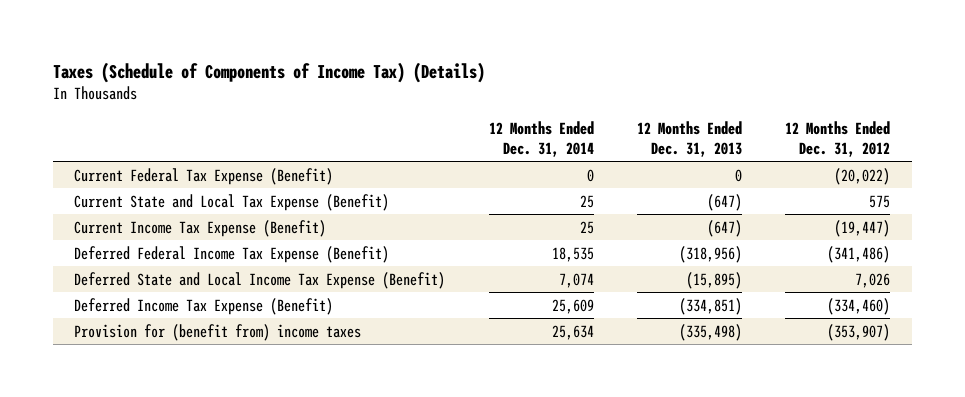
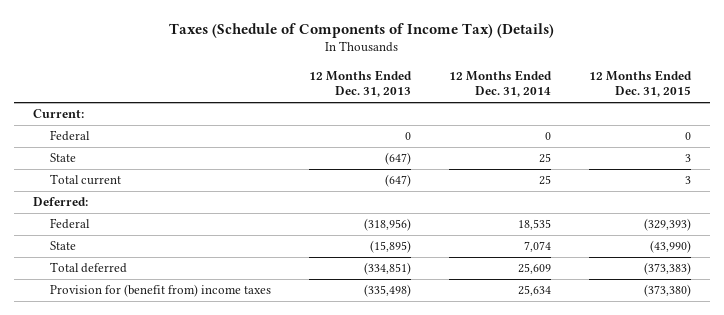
[785,120,891,157] 12 Months Ended Dec. 31, 2012 -> none
none -> [588,69,692,98] 12 Months Ended Dec. 31, 2015
none -> [32,109,84,119] Current:
[74,167,334,185] Current Federal Tax Expense (Benefit) -> [49,130,90,142] Federal
[74,193,390,211] Current State and Local Tax Expense (Benefit) -> [49,153,76,163] State
[74,219,327,237] Current Income Tax Expense (Benefit) -> [49,174,121,186] Total current
none -> [32,197,88,207] Deferred:
[74,245,390,263] Deferred Federal Income Tax Expense (Benefit) -> [49,218,90,230] Federal
[74,271,446,289] Deferred State and Local Income Tax Expense (Benefit) -> [49,241,76,251] State
[74,297,334,315] Deferred Income Tax Expense (Benefit) -> [49,262,127,274] Total deferred

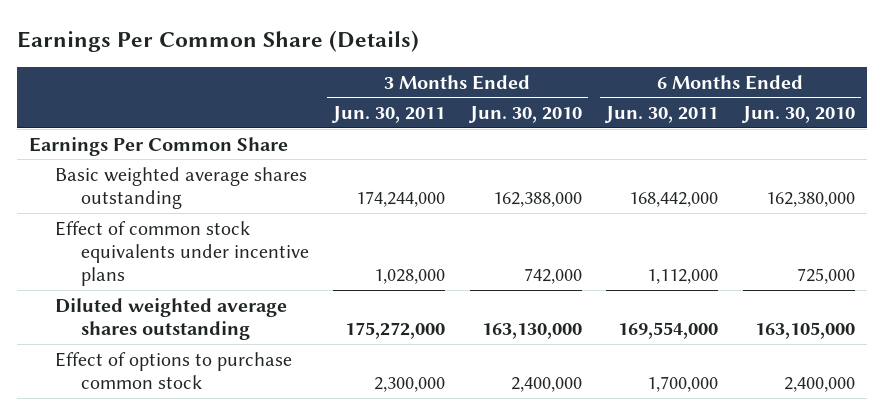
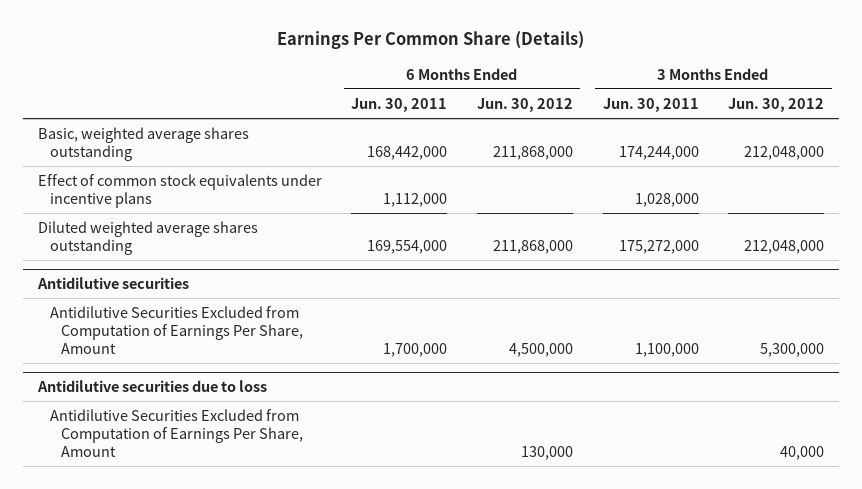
[467,106,582,124] Jun. 30, 2010 -> none
[740,106,855,124] Jun. 30, 2010 -> none
none -> [476,97,573,112] Jun. 30, 2012
none -> [728,97,825,112] Jun. 30, 2012
[28,136,288,156] Earnings Per Common Share -> none
[54,166,307,209] Basic weighted average shares outstanding -> [37,126,249,161] Basic, weighted average shares outstanding
[54,351,292,389] Effect of options to purchase common stock -> none
none -> [36,276,189,289] Antidilutive securities
none -> [49,305,304,354] Antidilutive Securities Excluded from Computation of Earnings Per Share, Amount
none -> [36,379,267,392] Antidilutive securities due to loss
none -> [49,408,304,457] Antidilutive Securities Excluded from Computation of Earnings Per Share, Amount

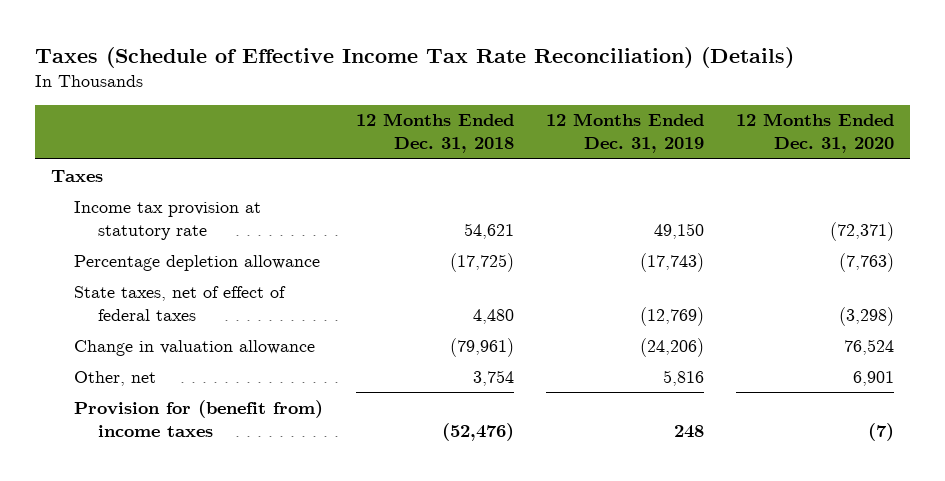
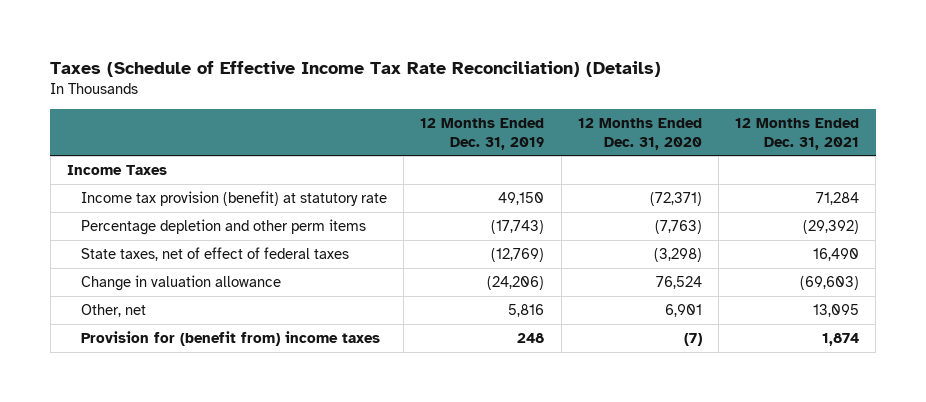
[355,113,514,154] 12 Months Ended Dec. 31, 2018 -> none
none -> [735,118,860,150] 12 Months Ended Dec. 31, 2021
[51,169,104,182] Taxes -> [66,165,167,176] Income Taxes
[74,200,262,240] Income tax provision at statutory rate -> [81,191,388,207] Income tax provision (benefit) at statutory rate
[74,254,321,271] Percentage depletion allowance -> [81,219,367,236] Percentage depletion and other perm items

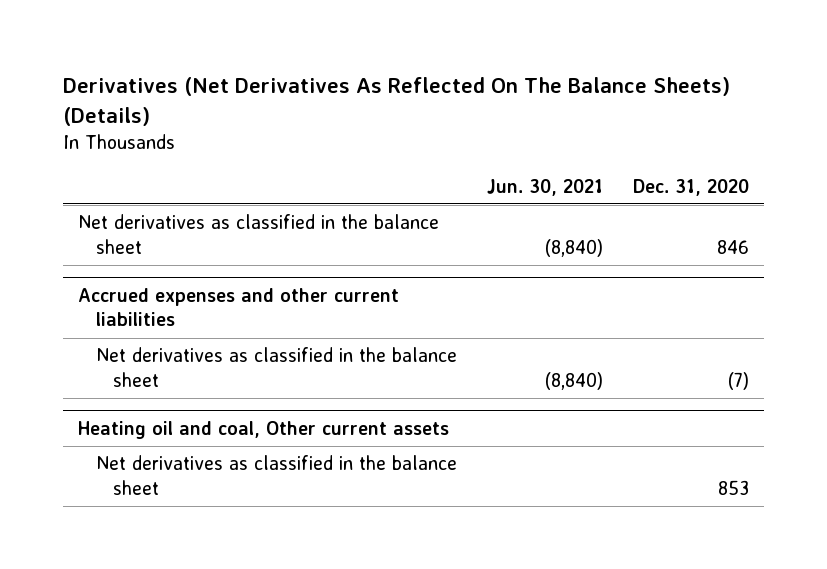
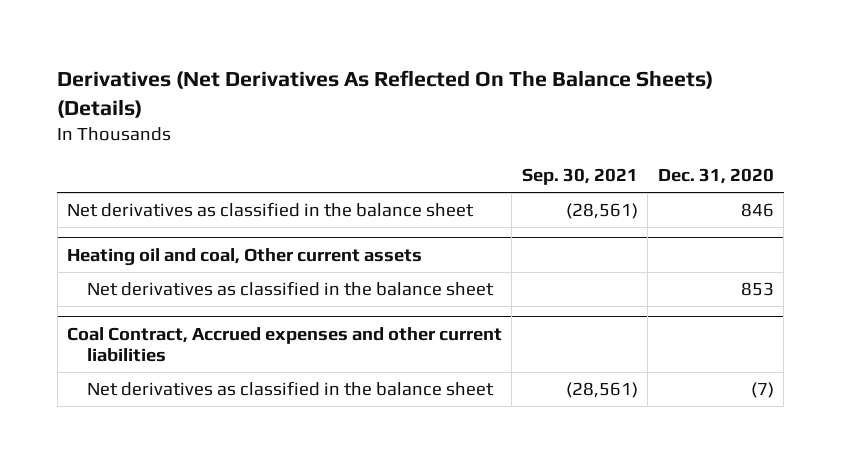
[486,178,603,196] Jun. 30, 2021 -> none
none -> [521,168,638,186] Sep. 30, 2021
[78,287,400,327] Accrued expenses and other current liabilities -> none
[95,347,457,387] Net derivatives as classified in the balance sheet -> none
none -> [67,326,503,363] Coal Contract, Accrued expenses and other current liabilities
none -> [87,380,495,396] Net derivatives as classified in the balance sheet

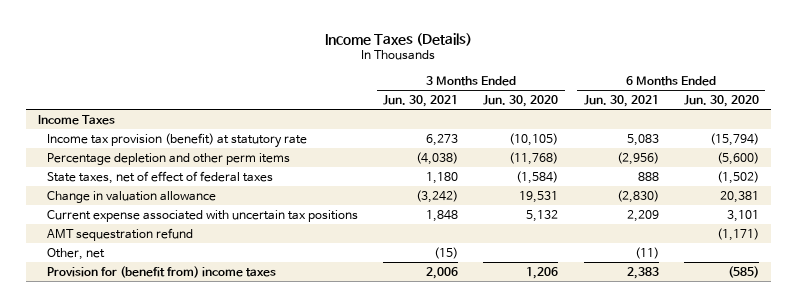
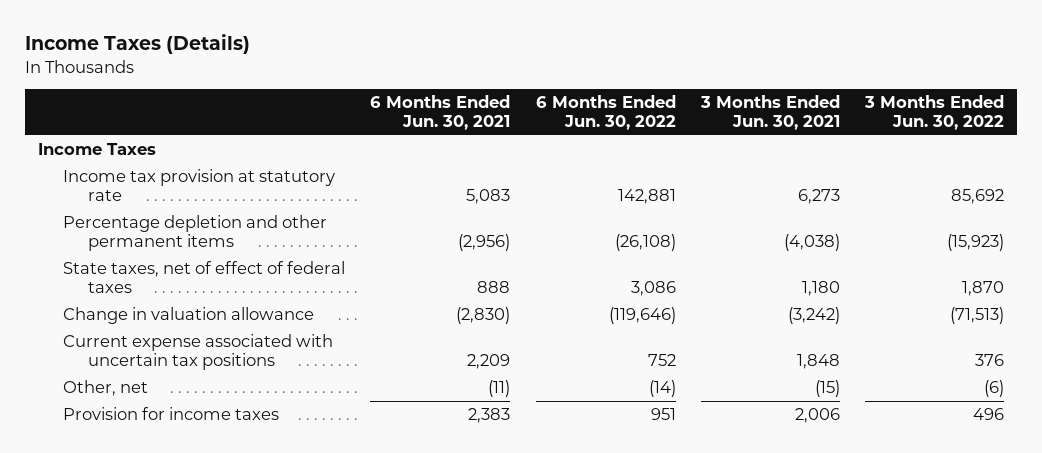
[483,94,559,107] Jun. 30, 2020 -> none
[683,94,759,107] Jun. 30, 2020 -> none
none -> [535,95,676,131] 6 Months Ended Jun. 30, 2022
none -> [864,95,1005,131] 3 Months Ended Jun. 30, 2022
[47,132,308,148] Income tax provision (benefit) at statutory rate -> [62,169,335,202] Income tax provision at statutory rate
[47,152,291,165] Percentage depletion and other perm items -> [62,215,327,252] Percentage depletion and other permanent items
[47,227,194,241] AMT sequestration refund -> none
[47,265,277,278] Provision for (benefit from) income taxes -> [62,407,279,421] Provision for income taxes

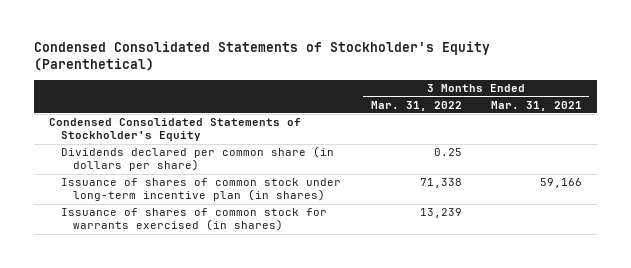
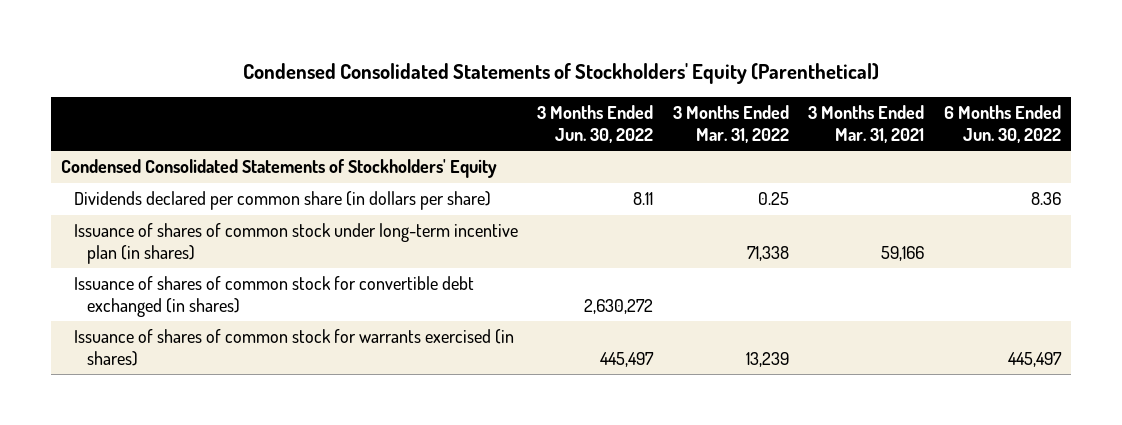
[34,40,491,71] Condensed Consolidated Statements of Stockholder's Equity (Parenthetical) -> [242,62,879,84] Condensed Consolidated Statements of Stockholders' Equity (Parenthetical)
none -> [537,105,654,143] 3 Months Ended Jun. 30, 2022
none -> [943,105,1061,143] 6 Months Ended Jun. 30, 2022
[48,118,301,142] Condensed Consolidated Statements of Stockholder's Equity -> [60,159,497,179] Condensed Consolidated Statements of Stockholders' Equity
none -> [73,276,474,317] Issuance of shares of common stock for convertible debt exchanged (in shares)

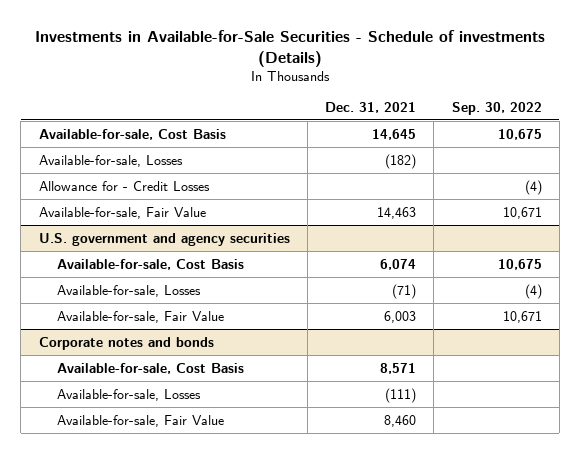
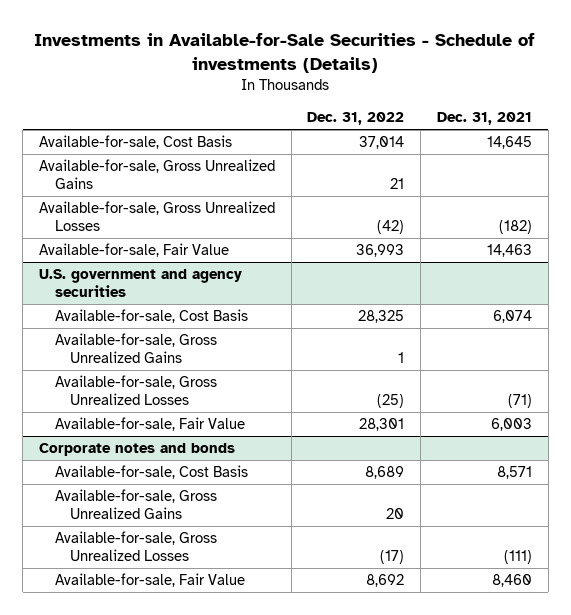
[451,101,542,115] Sep. 30, 2022 -> none
none -> [307,112,405,126] Dec. 31, 2022
[38,180,210,191] Allowance for - Credit Losses -> none
none -> [38,159,275,190] Available-for-sale, Gross Unrealized Gains
[38,154,183,167] Available-for-sale, Losses -> [38,201,275,232] Available-for-sale, Gross Unrealized Losses
none -> [54,333,217,364] Available-for-sale, Gross Unrealized Gains
[57,284,202,297] Available-for-sale, Losses -> [54,375,217,406] Available-for-sale, Gross Unrealized Losses
none -> [54,489,217,520] Available-for-sale, Gross Unrealized Gains
[57,388,202,401] Available-for-sale, Losses -> [54,531,217,562] Available-for-sale, Gross Unrealized Losses

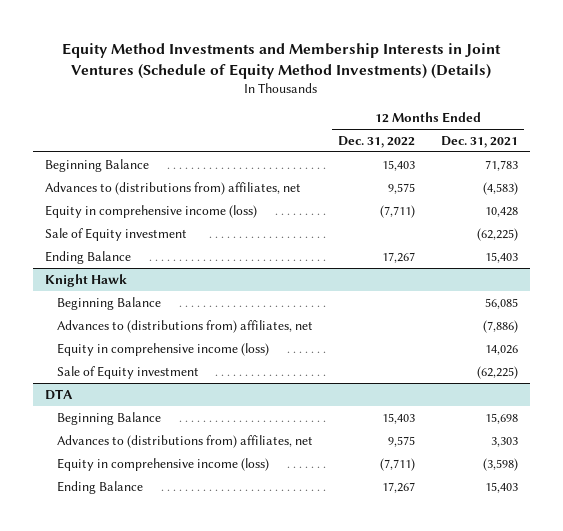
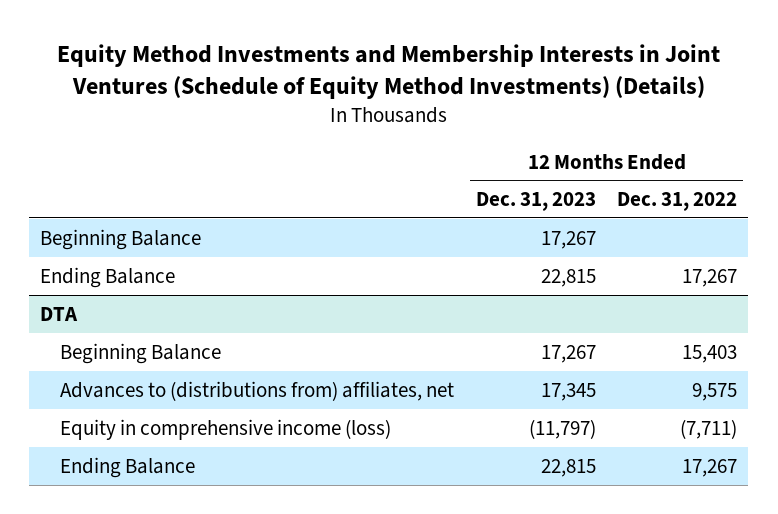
[440,135,518,148] Dec. 31, 2021 -> none
none -> [475,192,596,212] Dec. 31, 2023
[45,158,150,172] Beginning Balance -> none
[45,181,302,195] Advances to (distributions from) affiliates, net -> none
[45,204,258,218] Equity in comprehensive income (loss) -> none
[45,227,188,241] Sale of Equity investment -> none
[45,273,128,287] Knight Hawk -> none
[57,319,314,333] Advances to (distributions from) affiliates, net -> none
[57,342,270,356] Equity in comprehensive income (loss) -> none
[57,365,200,379] Sale of Equity investment -> none
[45,250,132,264] Ending Balance -> [40,266,176,288] Ending Balance

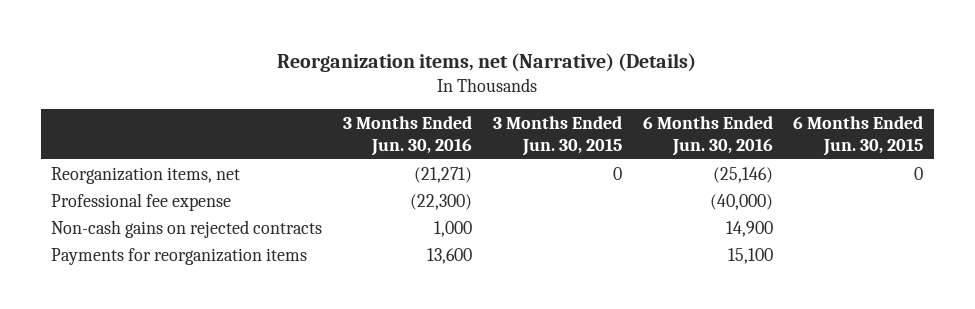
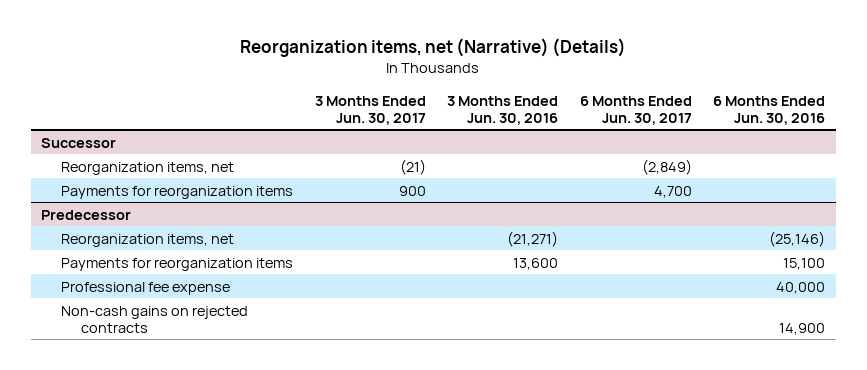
[492,115,622,156] 3 Months Ended Jun. 30, 2015 -> none
[793,115,924,156] 6 Months Ended Jun. 30, 2015 -> none
none -> [314,95,426,125] 3 Months Ended Jun. 30, 2017
none -> [579,95,692,125] 6 Months Ended Jun. 30, 2017
none -> [41,137,117,148] Successor
none -> [61,161,235,175] Reorganization items, net
none -> [61,185,294,199] Payments for reorganization items
none -> [41,209,132,220] Predecessor
[51,192,232,211] Professional fee expense -> none
[51,219,323,238] Non-cash gains on rejected contracts -> none
none -> [61,281,231,295] Professional fee expense
none -> [61,305,249,333] Non-cash gains on rejected contracts

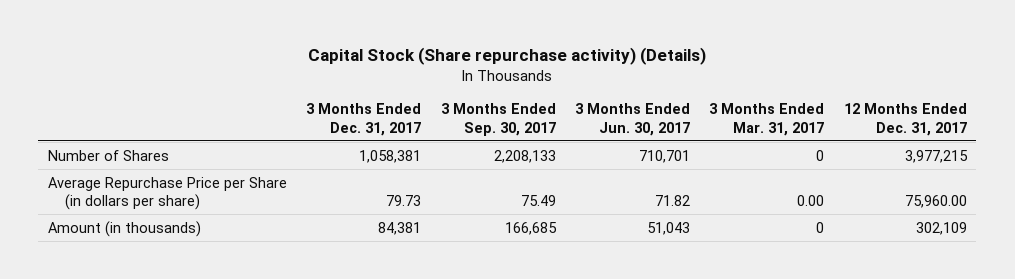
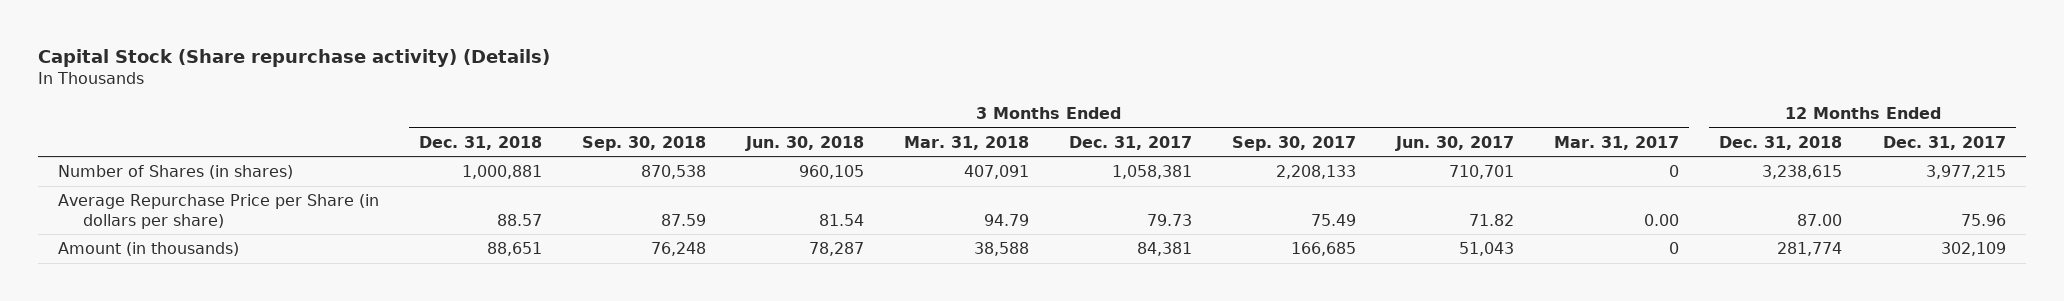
none -> [419,135,543,150] Dec. 31, 2018
none -> [582,135,707,151] Sep. 30, 2018
none -> [745,135,865,151] Jun. 30, 2018
none -> [904,135,1030,150] Mar. 31, 2018
none -> [1719,135,1843,150] Dec. 31, 2018
[48,149,170,161] Number of Shares -> [58,164,294,179] Number of Shares (in shares)
[904,195,967,209] 75,960.00 -> [1960,213,2006,226] 75.96

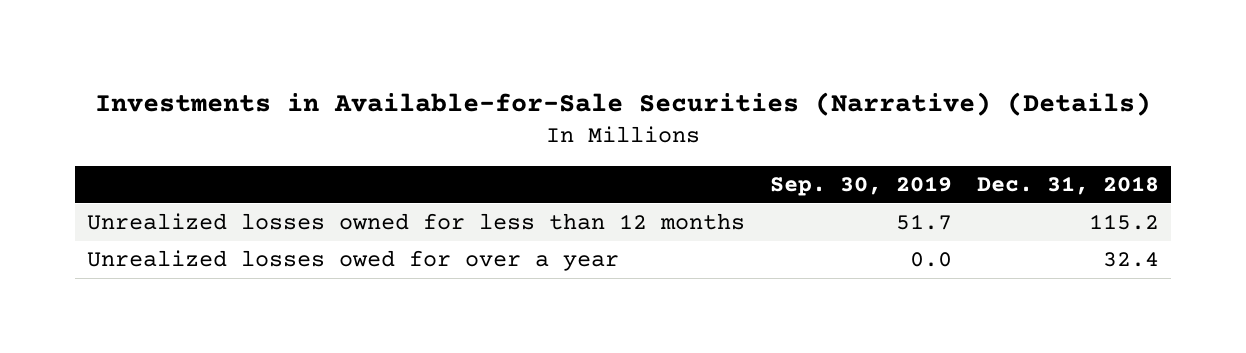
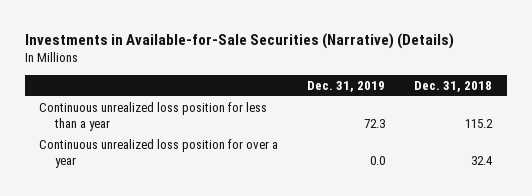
[769,176,952,197] Sep. 30, 2019 -> none
none -> [307,80,386,92] Dec. 31, 2019
[87,213,746,231] Unrealized losses owned for less than 12 months -> [39,101,268,132] Continuous unrealized loss position for less than a year
[87,250,620,272] Unrealized losses owed for over a year -> [39,138,279,169] Continuous unrealized loss position for over a year

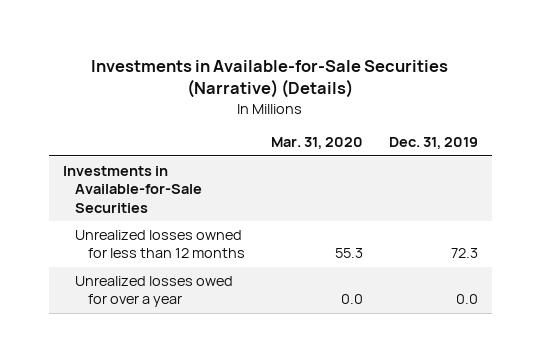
[414,80,493,92] Dec. 31, 2018 -> none
none -> [270,137,363,150] Mar. 31, 2020
none -> [62,165,203,213] Investments in Available-for-Sale Securities
[39,101,268,132] Continuous unrealized loss position for less than a year -> [75,229,245,259] Unrealized losses owned for less than 12 months
[39,138,279,169] Continuous unrealized loss position for over a year -> [75,275,234,308] Unrealized losses owed for over a year

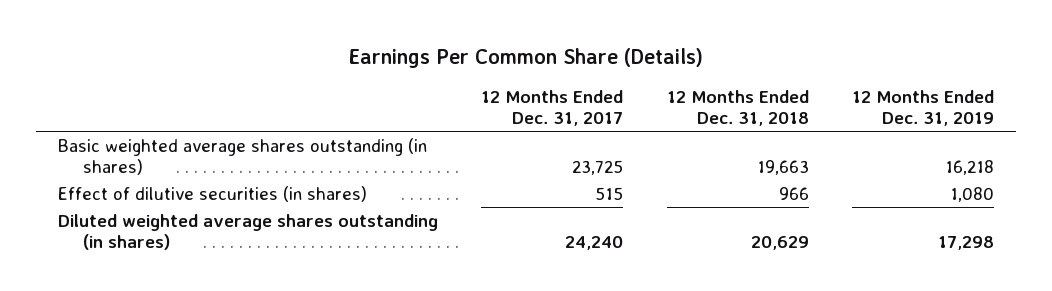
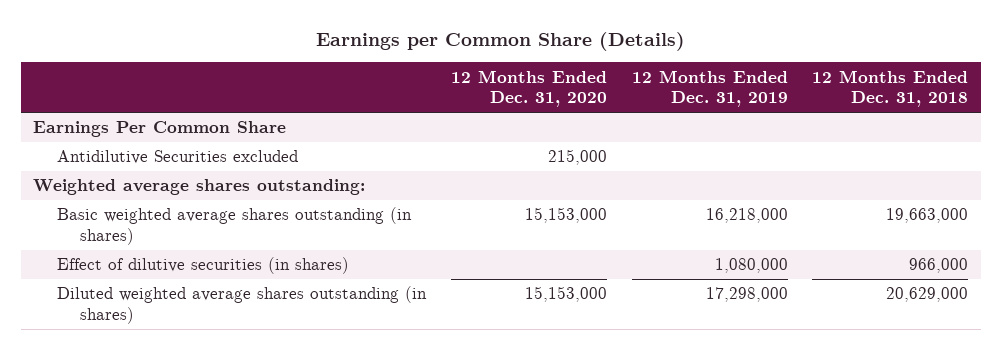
[348,48,703,69] Earnings Per Common Share (Details) -> [315,32,685,52] Earnings per Common Share (Details)
[481,89,624,127] 12 Months Ended Dec. 31, 2017 -> none
none -> [450,69,607,108] 12 Months Ended Dec. 31, 2020
none -> [33,121,287,138] Earnings Per Common Share
none -> [56,150,298,165] Antidilutive Securities excluded
none -> [33,179,366,196] Weighted average shares outstanding:
[756,160,809,176] 19,663 -> [886,208,969,224] 19,663,000
[945,160,995,176] 16,218 -> [705,208,788,224] 16,218,000
[778,186,809,200] 966 -> [909,258,969,274] 966,000
[950,186,995,202] 1,080 -> [714,258,788,274] 1,080,000
[750,236,809,251] 20,629 -> [886,287,969,303] 20,629,000
[938,236,995,251] 17,298 -> [705,287,788,303] 17,298,000

